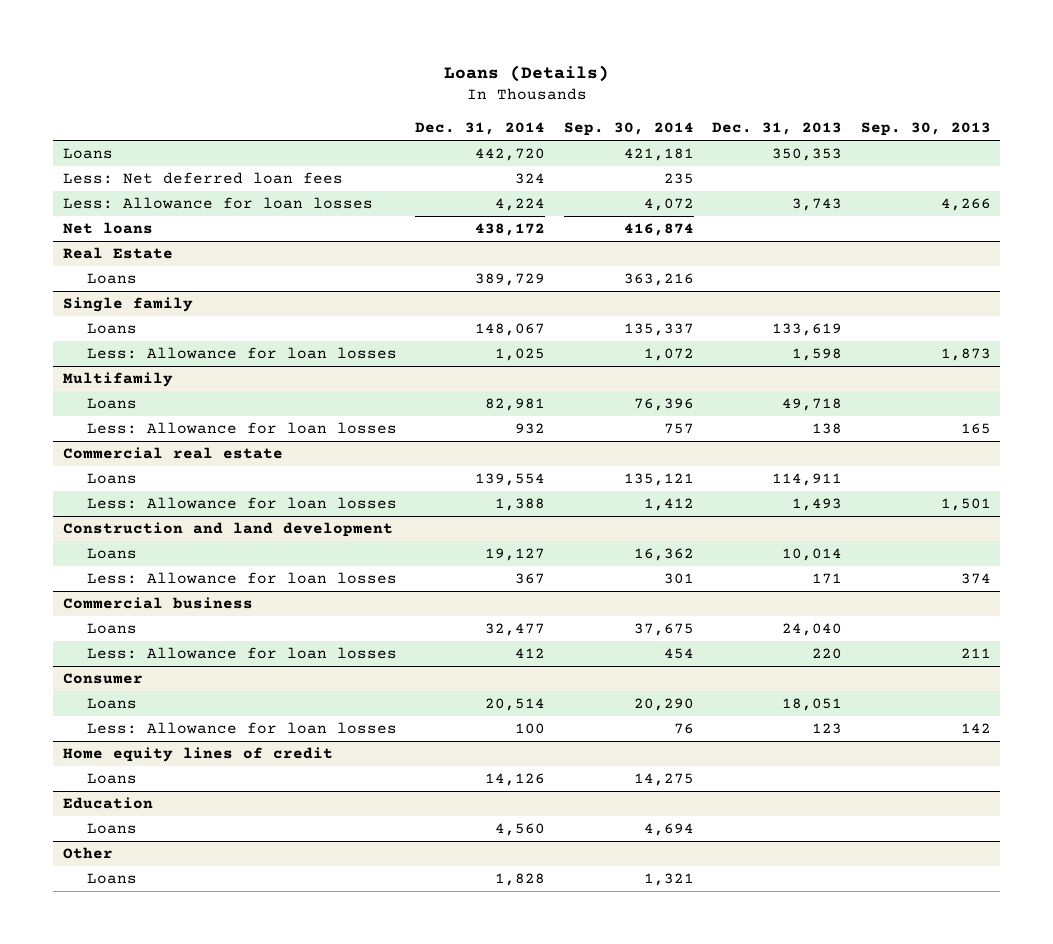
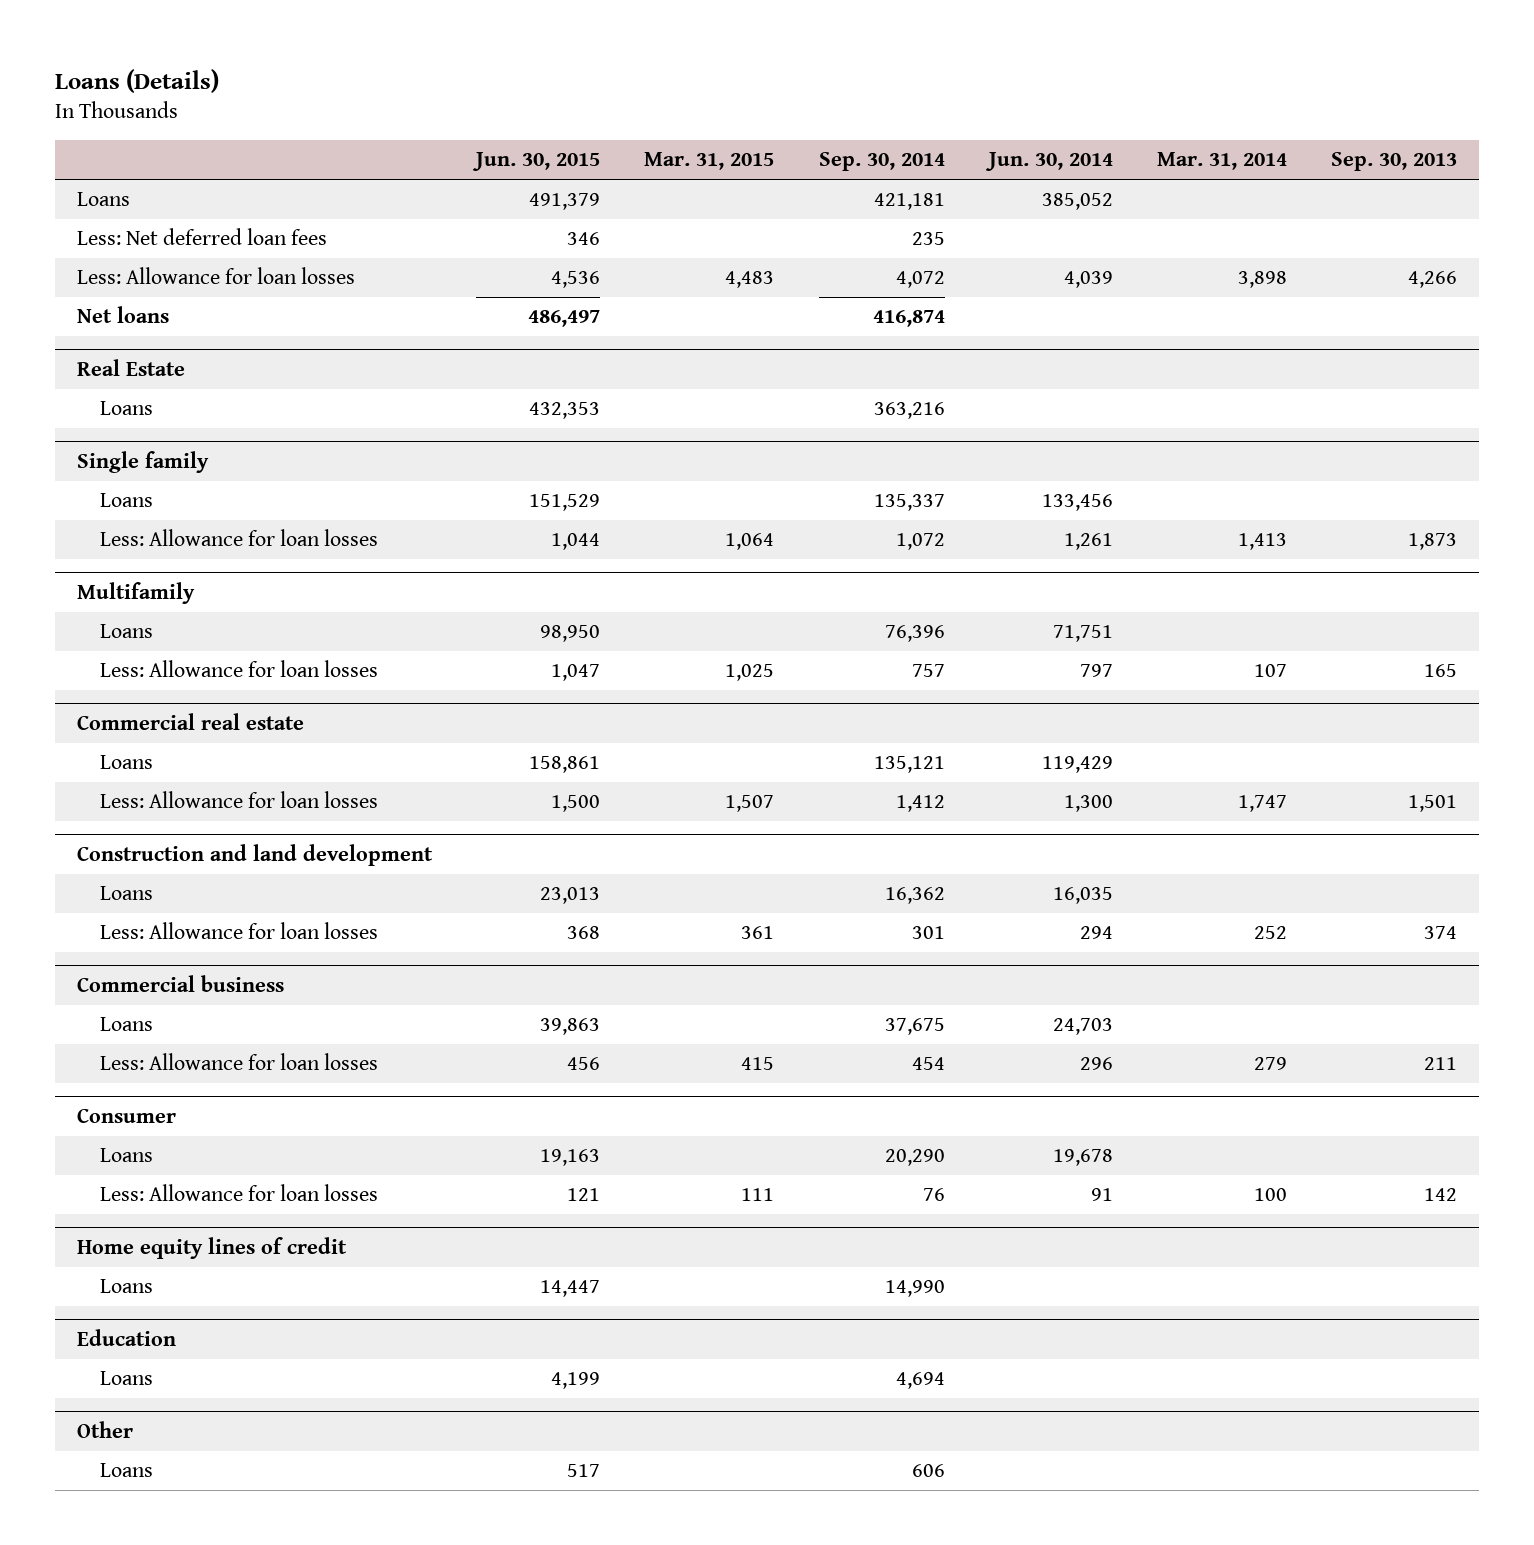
[415,122,546,136] Dec. 31, 2014 -> none
[712,122,843,136] Dec. 31, 2013 -> none
none -> [472,152,601,172] Jun. 30, 2015
none -> [644,152,775,171] Mar. 31, 2015
none -> [984,152,1113,172] Jun. 30, 2014
none -> [1156,152,1287,171] Mar. 31, 2014
[633,773,694,787] 14,275 -> [884,1280,945,1298] 14,990
[643,873,694,887] 1,321 -> [911,1464,945,1478] 606

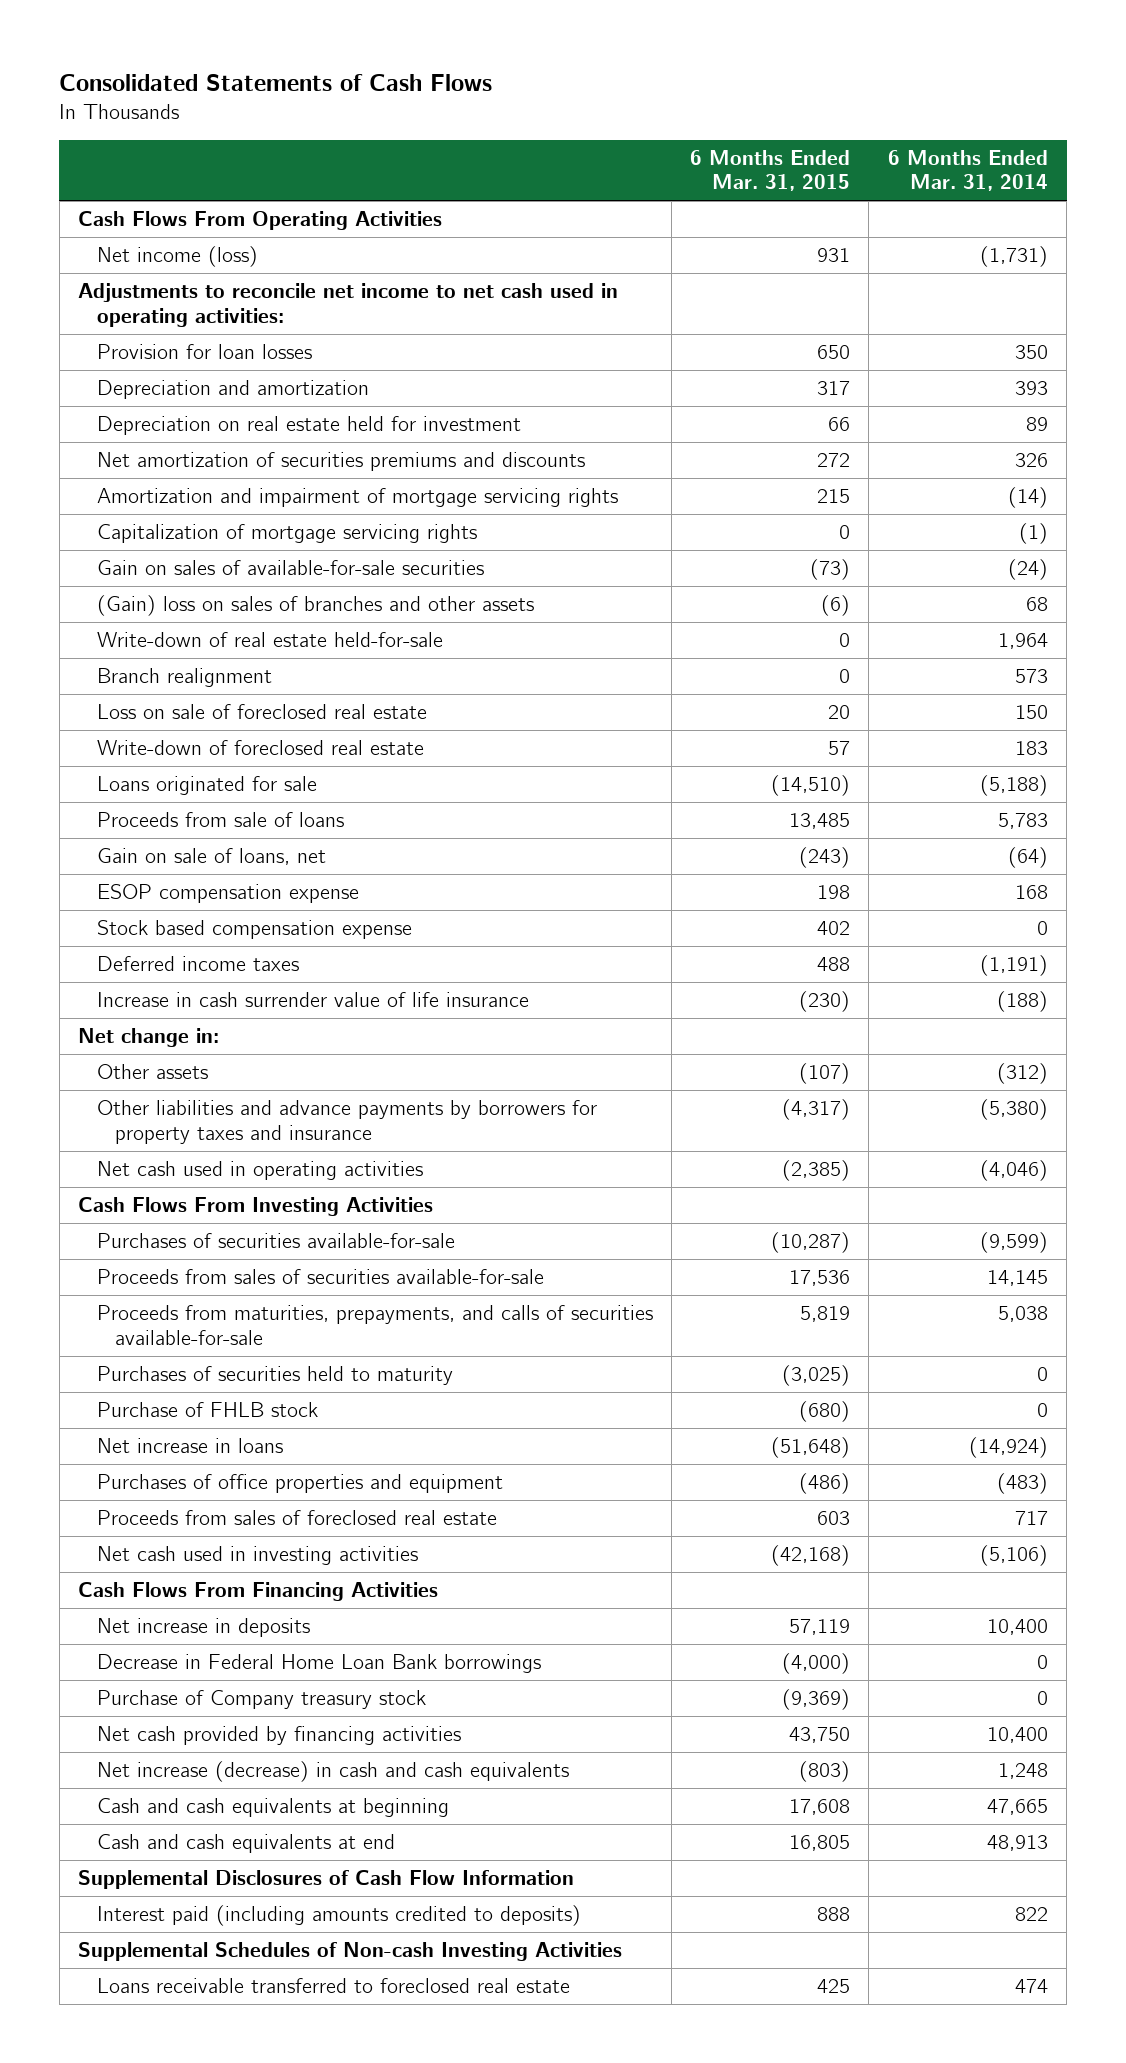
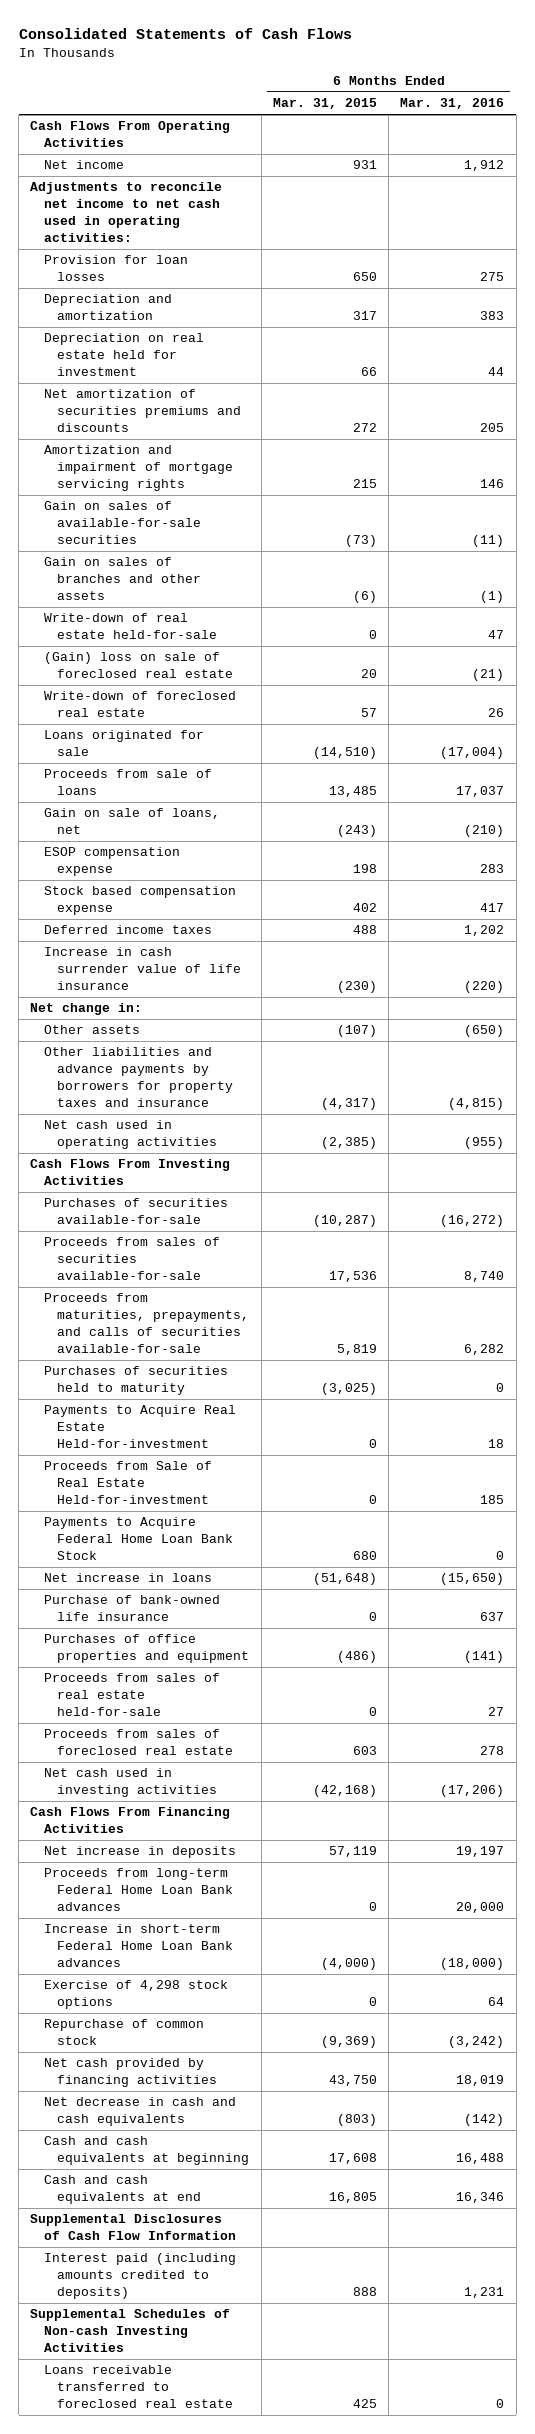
[887,149,1048,192] 6 Months Ended Mar. 31, 2014 -> none
none -> [400,98,505,110] Mar. 31, 2016
[96,246,258,268] Net income (loss) -> [43,160,124,170] Net income
[96,524,477,544] Capitalization of mortgage servicing rights -> none
[96,595,534,617] (Gain) loss on sales of branches and other assets -> [43,557,202,601] Gain on sales of branches and other assets
[96,668,272,688] Branch realignment -> none
[96,704,427,720] Loss on sale of foreclosed real estate -> [43,652,234,679] (Gain) loss on sale of foreclosed real estate
[96,1402,318,1418] Purchase of FHLB stock -> none
none -> [43,1405,236,1449] Payments to Acquire Real Estate Held-for-investment
none -> [43,1461,212,1505] Proceeds from Sale of Real Estate Held-for-investment
none -> [43,1517,234,1561] Payments to Acquire Federal Home Loan Bank Stock
none -> [43,1595,220,1622] Purchase of bank-owned life insurance
none -> [43,1673,220,1717] Proceeds from sales of real estate held-for-sale
none -> [43,1868,234,1912] Proceeds from long-term Federal Home Loan Bank advances
[96,1654,541,1674] Decrease in Federal Home Loan Bank borrowings -> [43,1924,234,1968] Increase in short-term Federal Home Loan Bank advances
none -> [43,1980,228,2010] Exercise of 4,298 stock options
[96,1690,426,1710] Purchase of Company treasury stock -> [43,2019,204,2046] Repurchase of common stock
[96,1761,569,1783] Net increase (decrease) in cash and cash equivalents -> [43,2097,236,2127] Net decrease in cash and cash equivalents

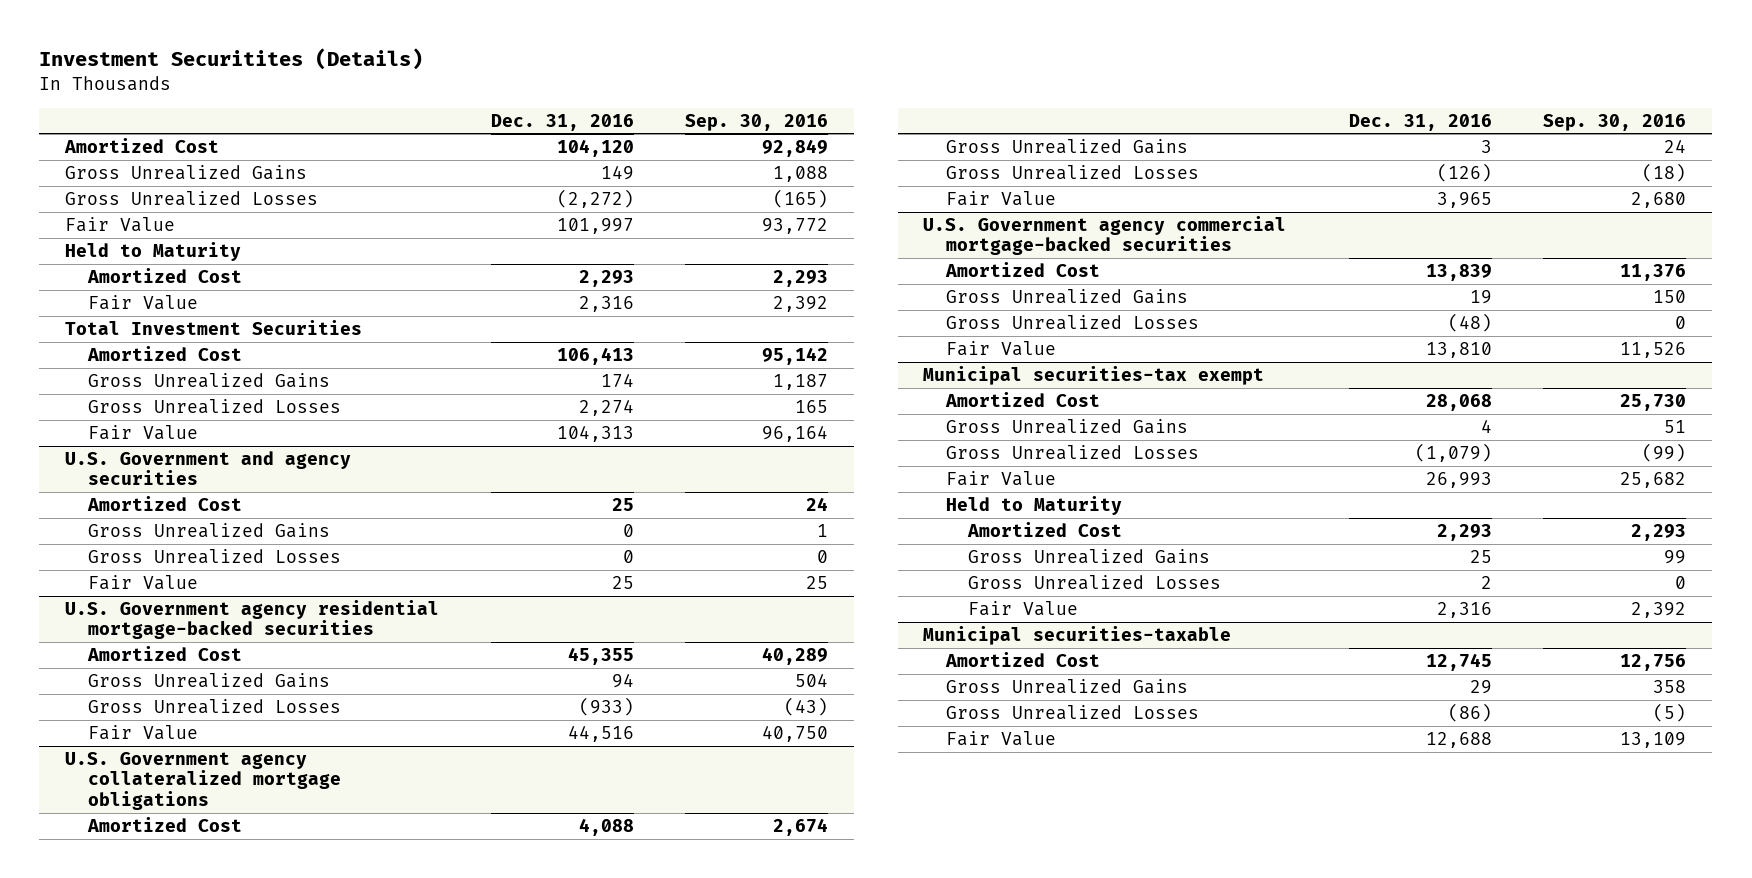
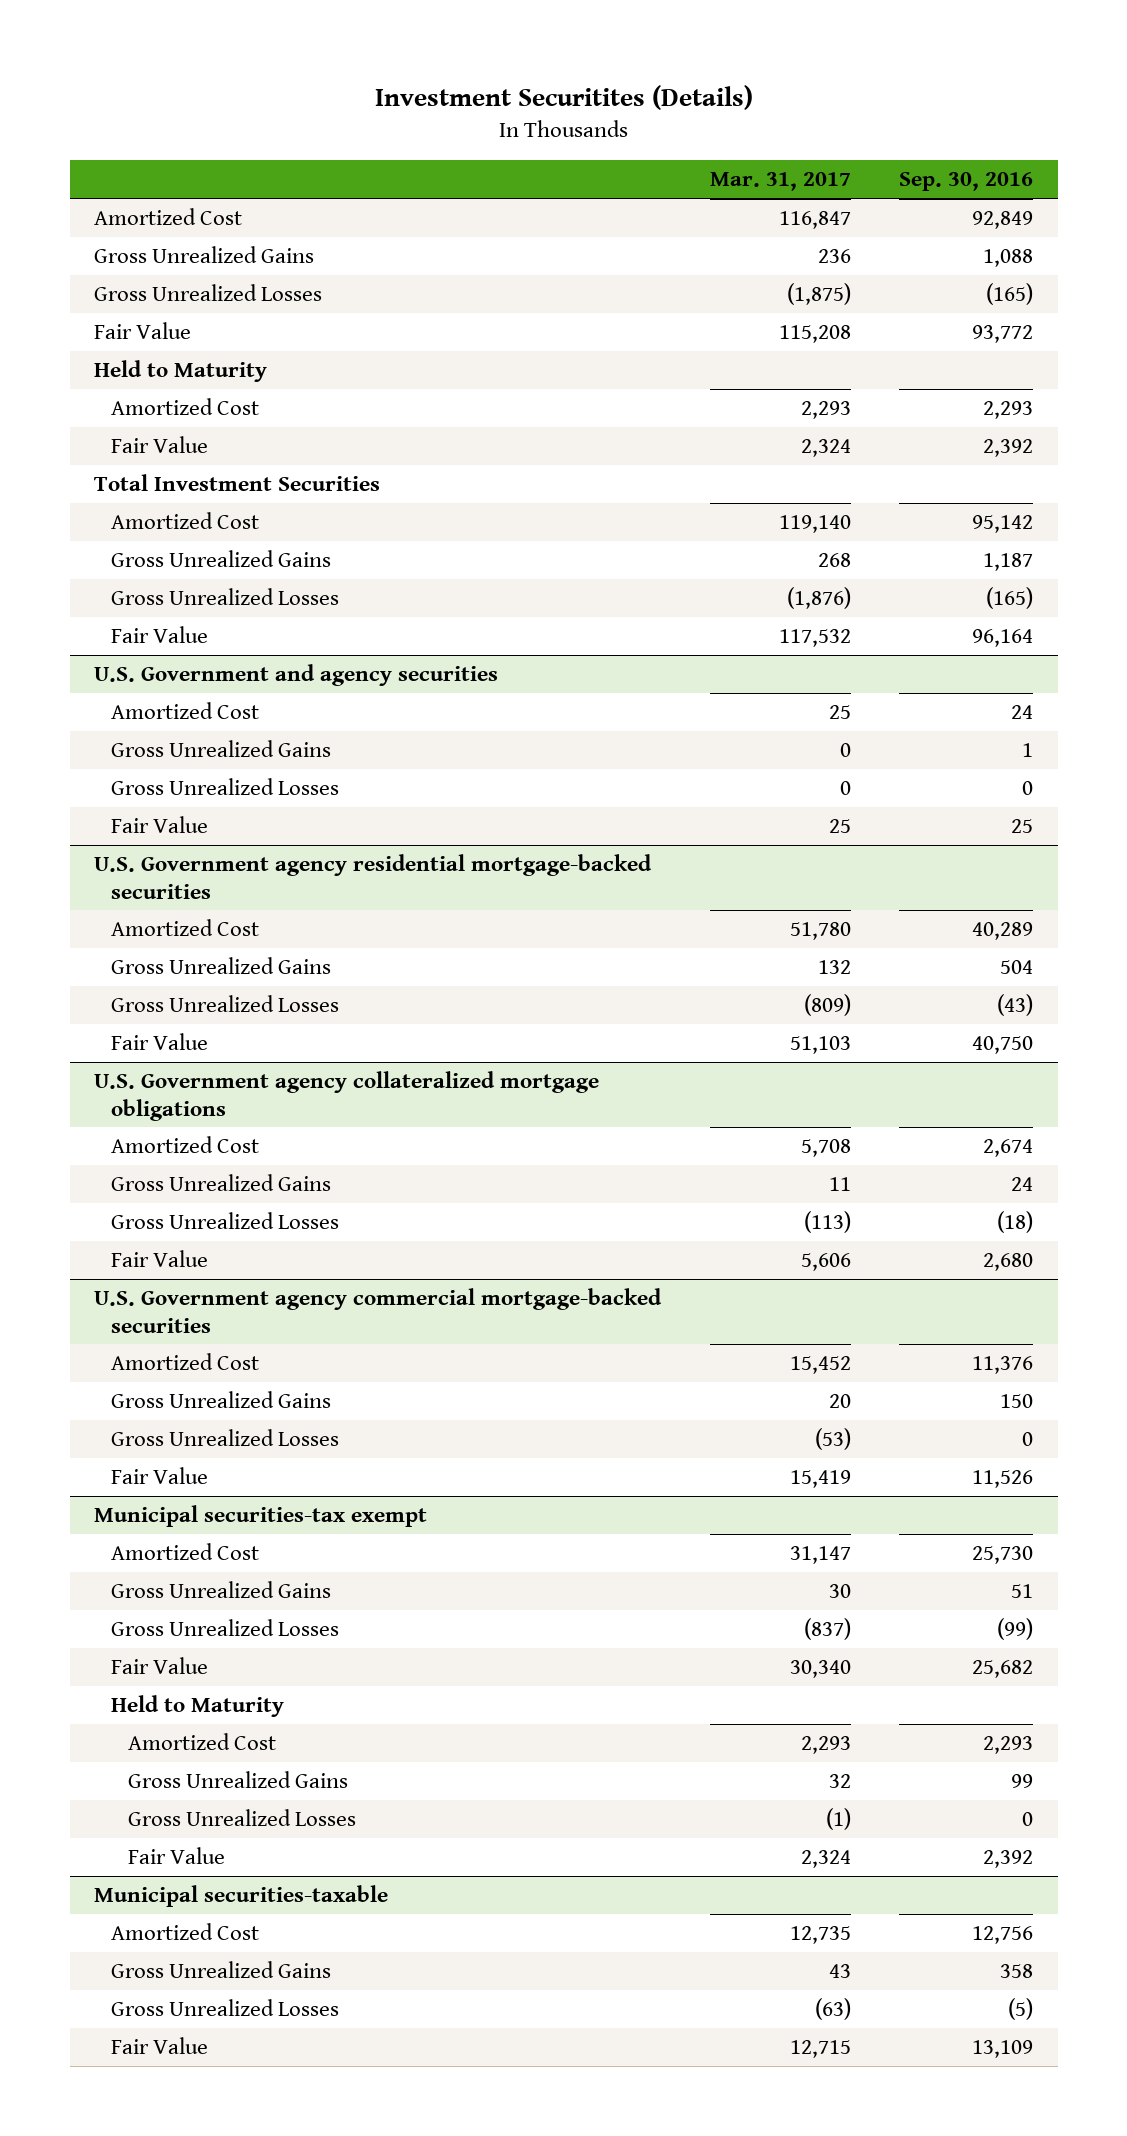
[490,113,634,131] Dec. 31, 2016 -> none
none -> [709,172,851,192] Mar. 31, 2017
[795,400,829,414] 165 -> [986,587,1034,610] (165)

